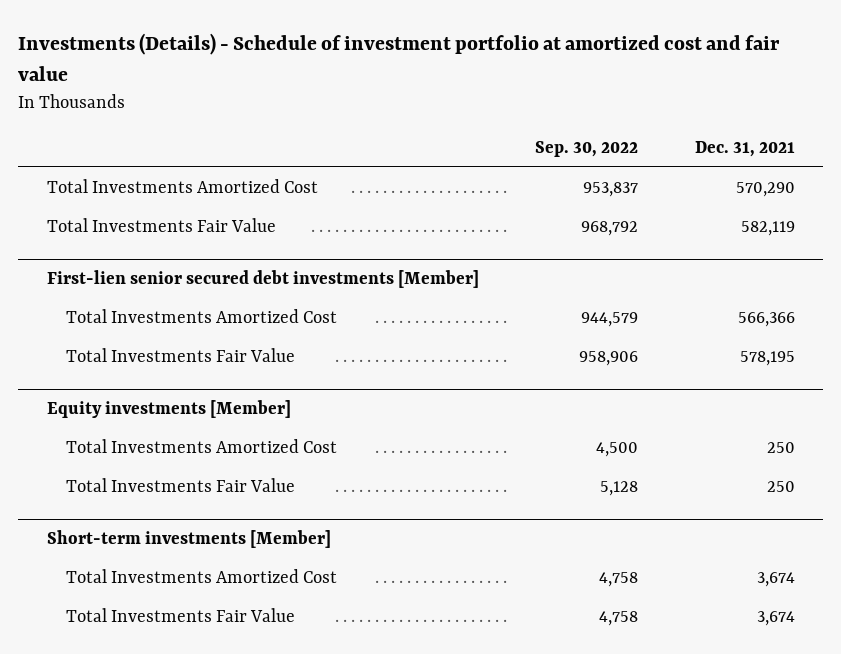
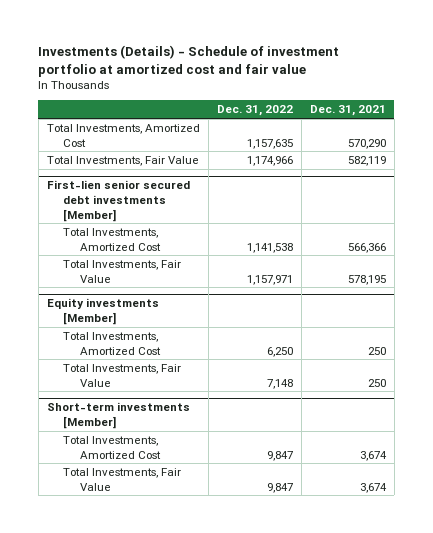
[535,141,639,158] Sep. 30, 2022 -> none
none -> [216,105,293,117] Dec. 31, 2022
[46,179,318,194] Total Investments Amortized Cost -> [46,123,200,147] Total Investments, Amortized Cost
[46,218,276,233] Total Investments Fair Value -> [46,155,199,166] Total Investments, Fair Value
[66,309,338,324] Total Investments Amortized Cost -> [63,227,162,251] Total Investments, Amortized Cost
[66,348,296,363] Total Investments Fair Value -> [63,259,182,283] Total Investments, Fair Value
[66,439,338,454] Total Investments Amortized Cost -> [63,331,162,355] Total Investments, Amortized Cost
[66,478,296,493] Total Investments Fair Value -> [63,363,182,387] Total Investments, Fair Value
[66,569,338,584] Total Investments Amortized Cost -> [63,435,162,459] Total Investments, Amortized Cost
[66,608,296,623] Total Investments Fair Value -> [63,467,182,491] Total Investments, Fair Value

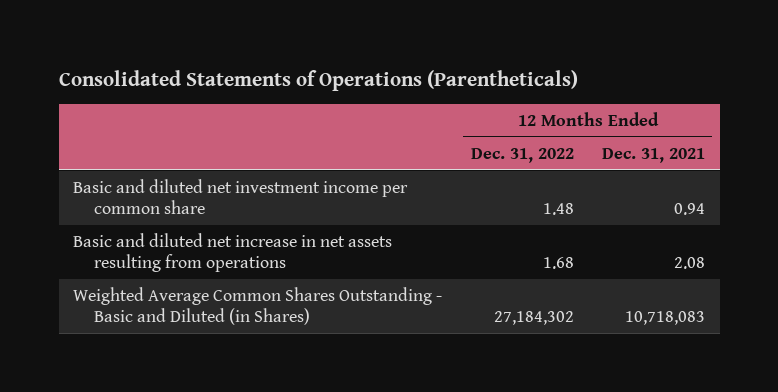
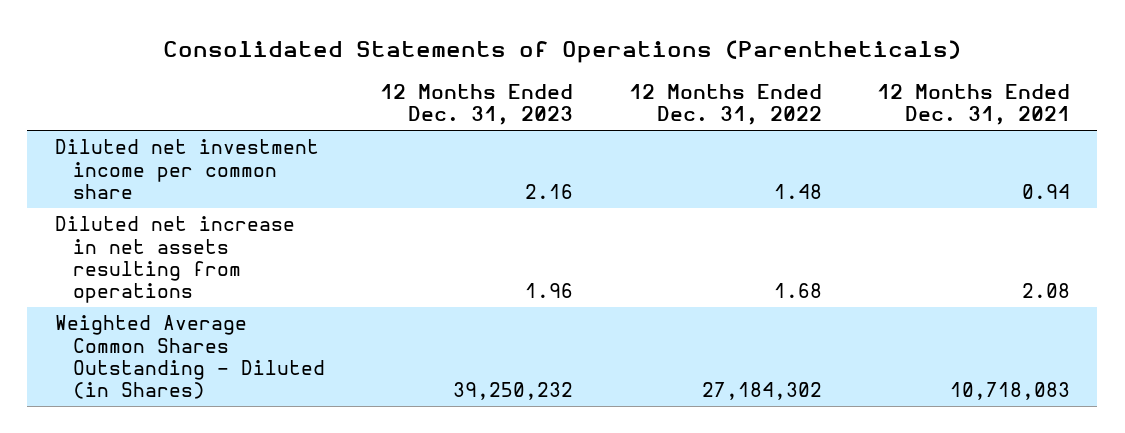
none -> [380,83,574,126] 12 Months Ended Dec. 31, 2023
[73,178,409,214] Basic and diluted net investment income per common share -> [54,139,319,199] Diluted net investment income per common share
[73,232,393,272] Basic and diluted net increase in net assets resulting from operations -> [54,216,295,303] Diluted net increase in net assets resulting from operations
[73,286,443,325] Weighted Average Common Shares Outstanding - Basic and Diluted (in Shares) -> [54,315,326,399] Weighted Average Common Shares Outstanding - Diluted (in Shares)

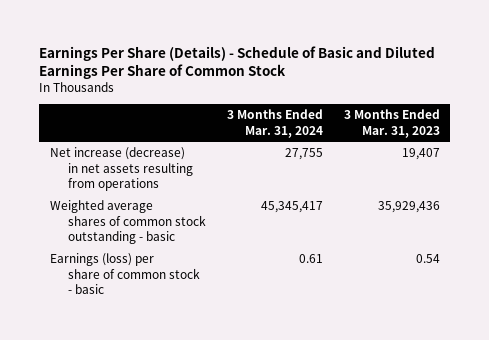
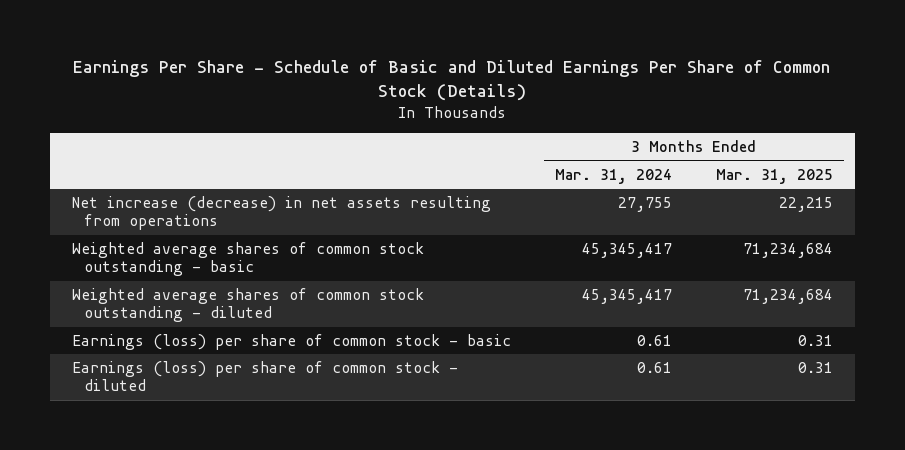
[39,45,436,80] Earnings Per Share (Details) - Schedule of Basic and Diluted Earnings Per Share of Common Stock -> [73,60,831,102] Earnings Per Share - Schedule of Basic and Diluted Earnings Per Share of Common Stock (Details)
[343,109,440,138] 3 Months Ended Mar. 31, 2023 -> none
none -> [716,168,834,184] Mar. 31, 2025
none -> [71,288,424,323] Weighted average shares of common stock outstanding - diluted
none -> [71,361,458,392] Earnings (loss) per share of common stock - diluted

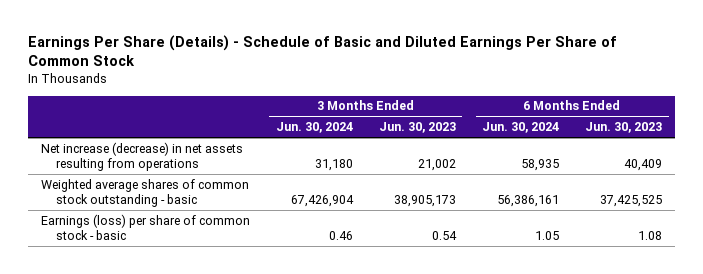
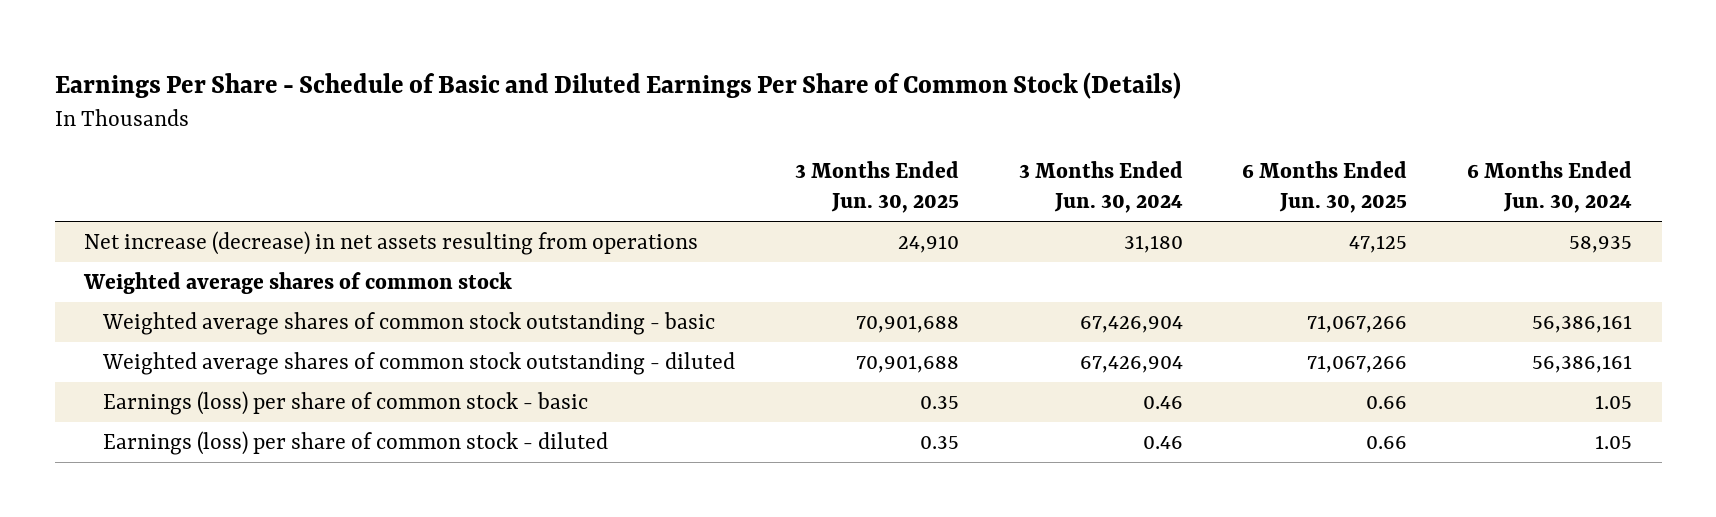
[27,34,617,67] Earnings Per Share (Details) - Schedule of Basic and Diluted Earnings Per Share of Common Stock -> [54,71,1181,99] Earnings Per Share - Schedule of Basic and Diluted Earnings Per Share of Common Stock (Details)
[378,122,456,134] Jun. 30, 2023 -> none
[585,122,663,134] Jun. 30, 2023 -> none
none -> [794,160,959,214] 3 Months Ended Jun. 30, 2025
none -> [1242,160,1408,214] 6 Months Ended Jun. 30, 2025
none -> [83,271,513,294] Weighted average shares of common stock
none -> [102,351,736,375] Weighted average shares of common stock outstanding - diluted
none -> [103,430,609,455] Earnings (loss) per share of common stock - diluted

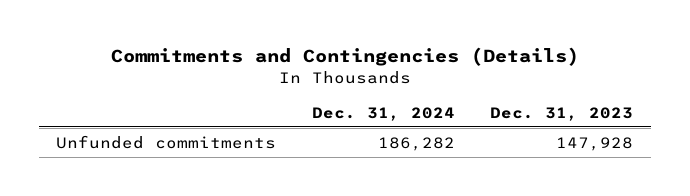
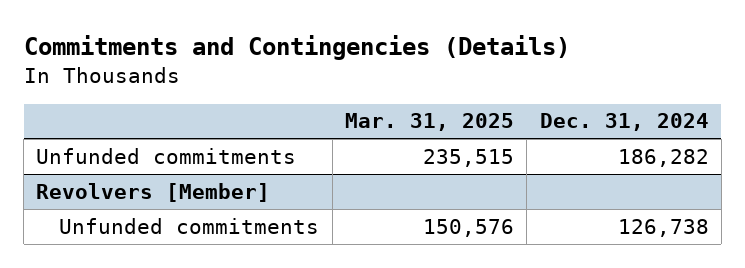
[490,106,634,121] Dec. 31, 2023 -> none
none -> [345,113,515,132] Mar. 31, 2025
none -> [36,182,271,202] Revolvers [Member]
none -> [59,217,320,234] Unfunded commitments

